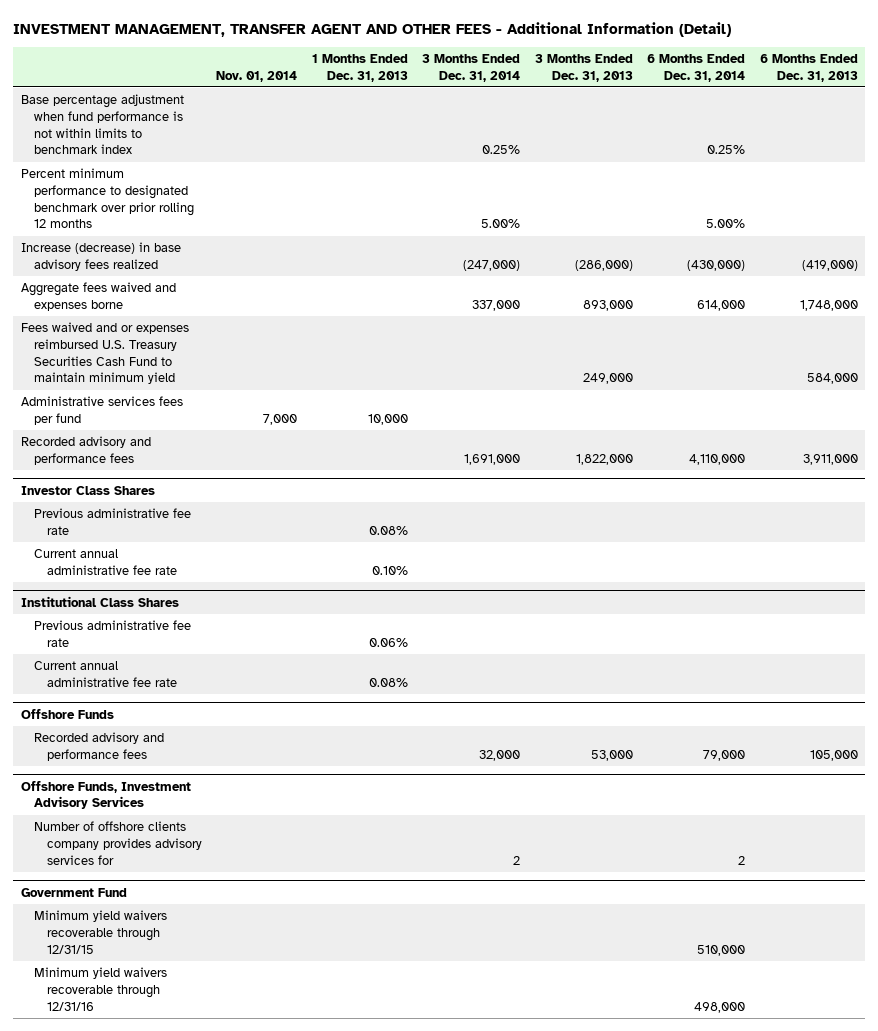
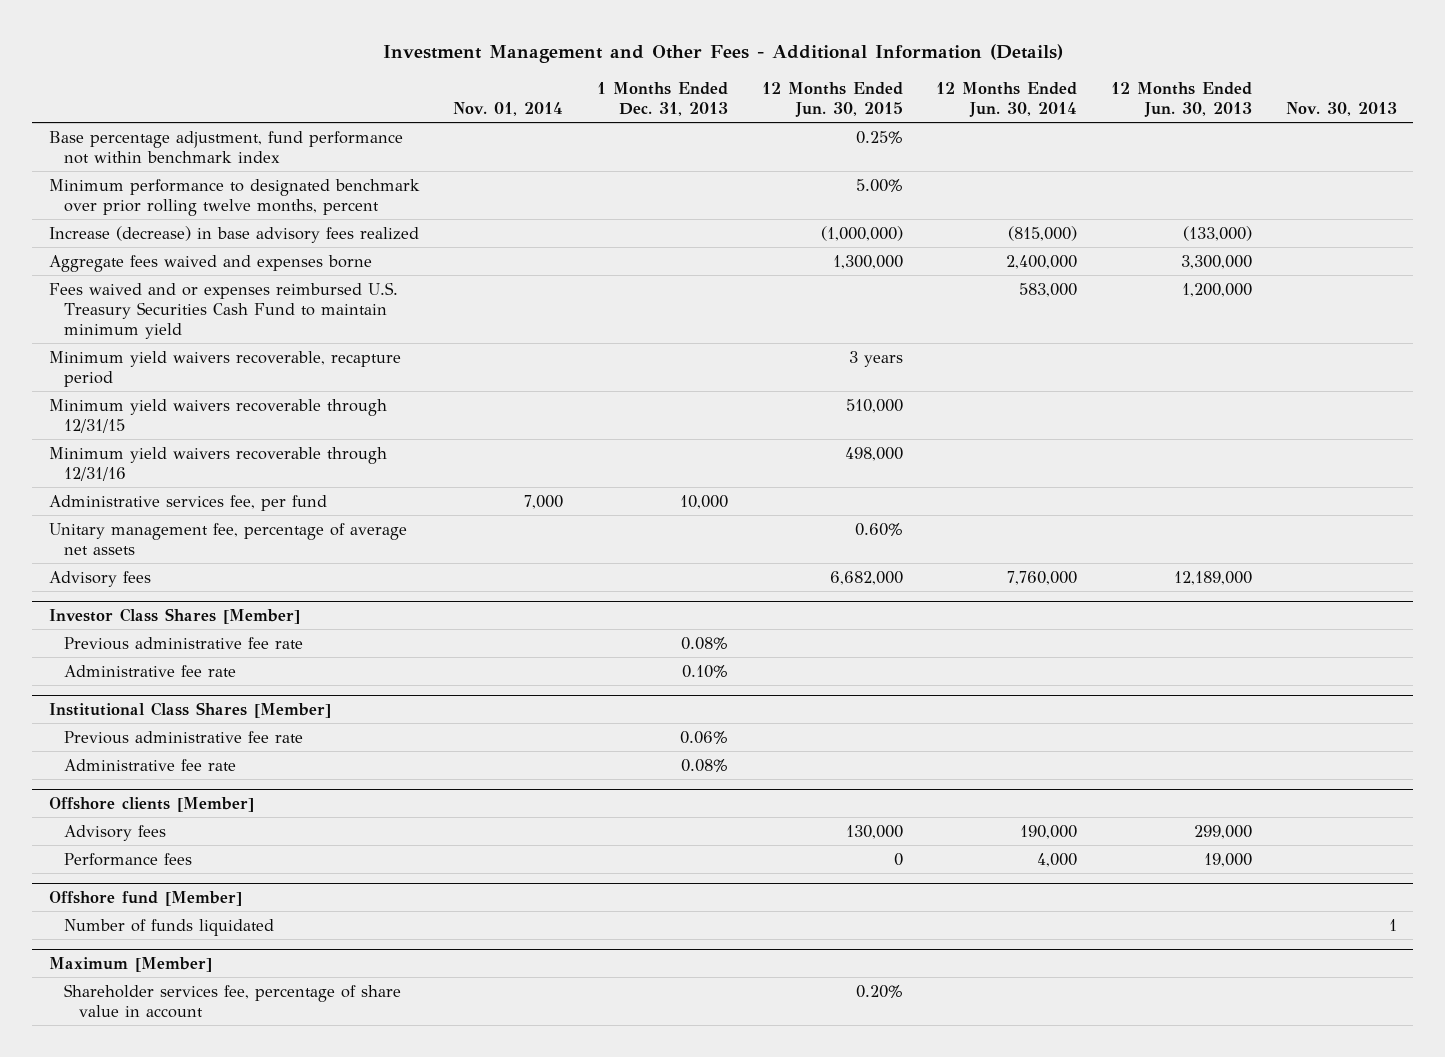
[13,21,732,37] INVESTMENT MANAGEMENT, TRANSFER AGENT AND OTHER FEES - Additional Information (Detail) -> [382,43,1063,63] Investment Management and Other Fees - Additional Information (Details)
[422,53,521,82] 3 Months Ended Dec. 31, 2014 -> none
[534,53,633,82] 3 Months Ended Dec. 31, 2013 -> none
[647,53,746,82] 6 Months Ended Dec. 31, 2014 -> none
[759,53,858,82] 6 Months Ended Dec. 31, 2013 -> none
none -> [761,82,903,118] 12 Months Ended Jun. 30, 2015
none -> [936,82,1078,118] 12 Months Ended Jun. 30, 2014
none -> [1110,82,1252,118] 12 Months Ended Jun. 30, 2013
none -> [1285,102,1397,117] Nov. 30, 2013
[20,94,184,155] Base percentage adjustment when fund performance is not within limits to benchmark index -> [48,130,403,164] Base percentage adjustment, fund performance not within benchmark index
[20,168,194,229] Percent minimum performance to designated benchmark over prior rolling 12 months -> [48,178,420,216] Minimum performance to designated benchmark over prior rolling twelve months, percent
none -> [48,350,401,387] Minimum yield waivers recoverable, recapture period
none -> [48,398,387,433] Minimum yield waivers recoverable through 12/31/15
none -> [48,446,387,481] Minimum yield waivers recoverable through 12/31/16
[20,396,183,425] Administrative services fees per fund -> [48,494,327,511] Administrative services fee, per fund
none -> [48,522,407,555] Unitary management fee, percentage of average net assets
[20,436,151,465] Recorded advisory and performance fees -> [48,570,151,587] Advisory fees
[20,485,155,495] Investor Class Shares -> [48,607,300,624] Investor Class Shares [Member]
[33,549,177,575] Current annual administrative fee rate -> [63,664,236,677] Administrative fee rate
[20,595,179,607] Institutional Class Shares -> [48,701,331,718] Institutional Class Shares [Member]
[33,732,164,761] Recorded advisory and performance fees -> none
[20,780,191,810] Offshore Funds, Investment Advisory Services -> none
[33,821,202,865] Number of offshore clients company provides advisory services for -> none
[20,887,127,897] Government Fund -> none
[33,910,167,954] Minimum yield waivers recoverable through 12/31/15 -> none
[33,967,167,1011] Minimum yield waivers recoverable through 12/31/16 -> none
[33,661,177,687] Current annual administrative fee rate -> [63,758,236,771] Administrative fee rate
none -> [48,796,254,812] Offshore clients [Member]
none -> [63,824,166,841] Advisory fees
none -> [63,852,192,866] Performance fees
[20,708,114,719] Offshore Funds -> [48,890,242,906] Offshore fund [Member]
none -> [63,918,274,936] Number of funds liquidated
none -> [48,956,212,972] Maximum [Member]
none -> [63,983,401,1018] Shareholder services fee, percentage of share value in account

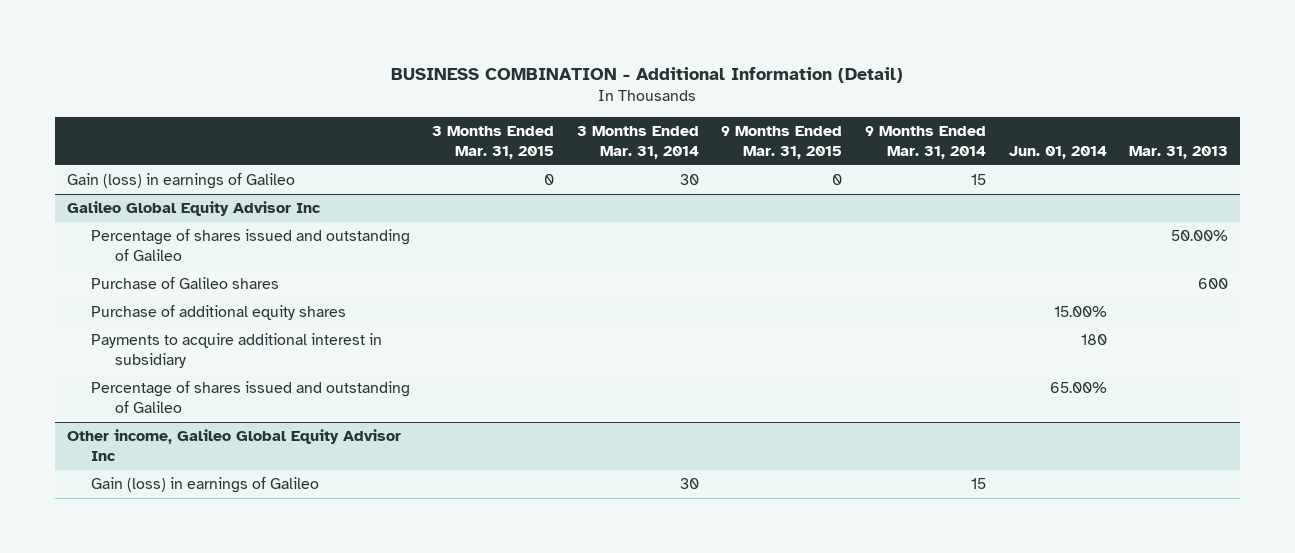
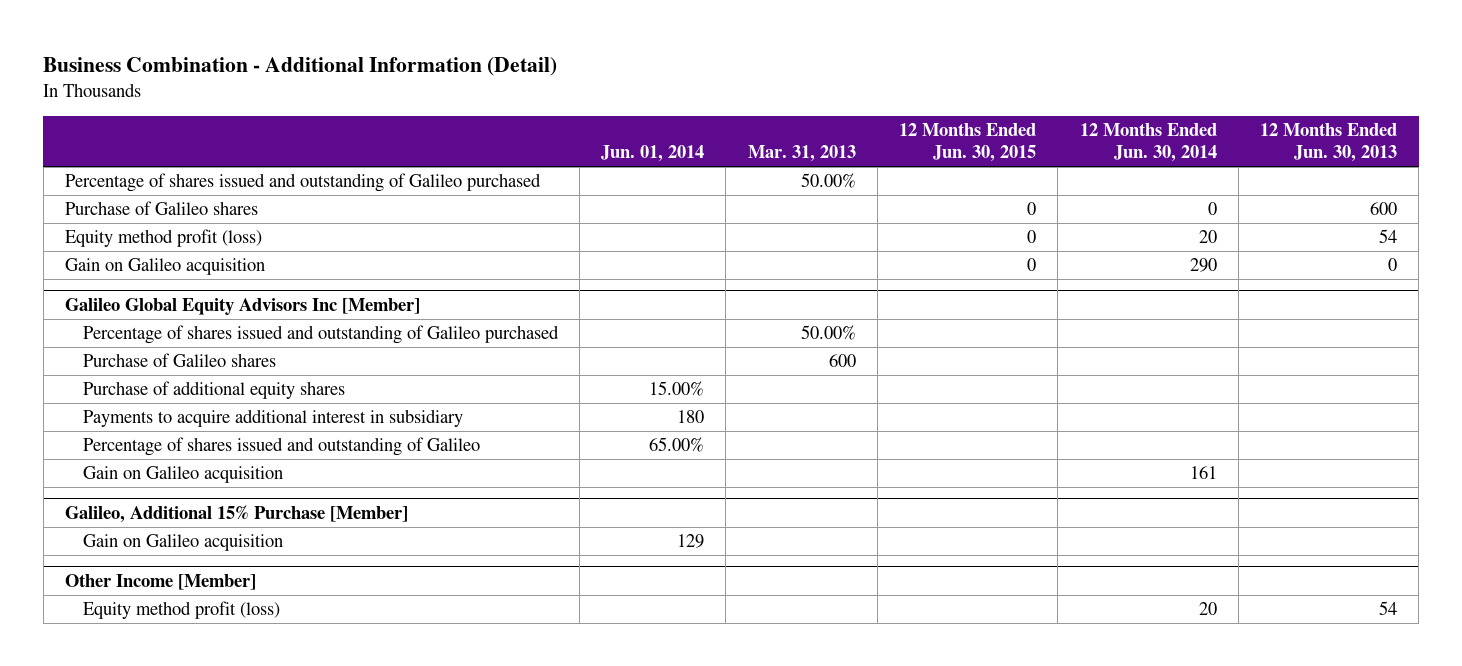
[391,66,904,83] BUSINESS COMBINATION - Additional Information (Detail) -> [43,57,558,77] Business Combination - Additional Information (Detail)
[432,126,555,159] 3 Months Ended Mar. 31, 2015 -> none
[576,126,699,159] 3 Months Ended Mar. 31, 2014 -> none
[721,126,843,159] 9 Months Ended Mar. 31, 2015 -> none
[865,126,987,159] 9 Months Ended Mar. 31, 2014 -> none
none -> [899,123,1037,163] 12 Months Ended Jun. 30, 2015
none -> [1079,123,1217,163] 12 Months Ended Jun. 30, 2014
none -> [1260,123,1398,163] 12 Months Ended Jun. 30, 2013
none -> [64,173,541,193] Percentage of shares issued and outstanding of Galileo purchased
none -> [64,201,258,216] Purchase of Galileo shares
[66,173,295,190] Gain (loss) in earnings of Galileo -> [64,229,262,248] Equity method profit (loss)
none -> [64,258,265,276] Gain on Galileo acquisition
[66,201,321,217] Galileo Global Equity Advisor Inc -> [64,297,420,315] Galileo Global Equity Advisors Inc [Member]
[90,229,410,261] Percentage of shares issued and outstanding of Galileo -> [82,325,559,345] Percentage of shares issued and outstanding of Galileo purchased
none -> [82,466,283,484] Gain on Galileo acquisition
none -> [64,504,408,523] Galileo, Additional 15% Purchase [Member]
none -> [82,534,283,552] Gain on Galileo acquisition
[66,429,401,461] Other income, Galileo Global Equity Advisor Inc -> [64,573,256,590] Other Income [Member]
[90,477,319,494] Gain (loss) in earnings of Galileo -> [82,601,280,620] Equity method profit (loss)

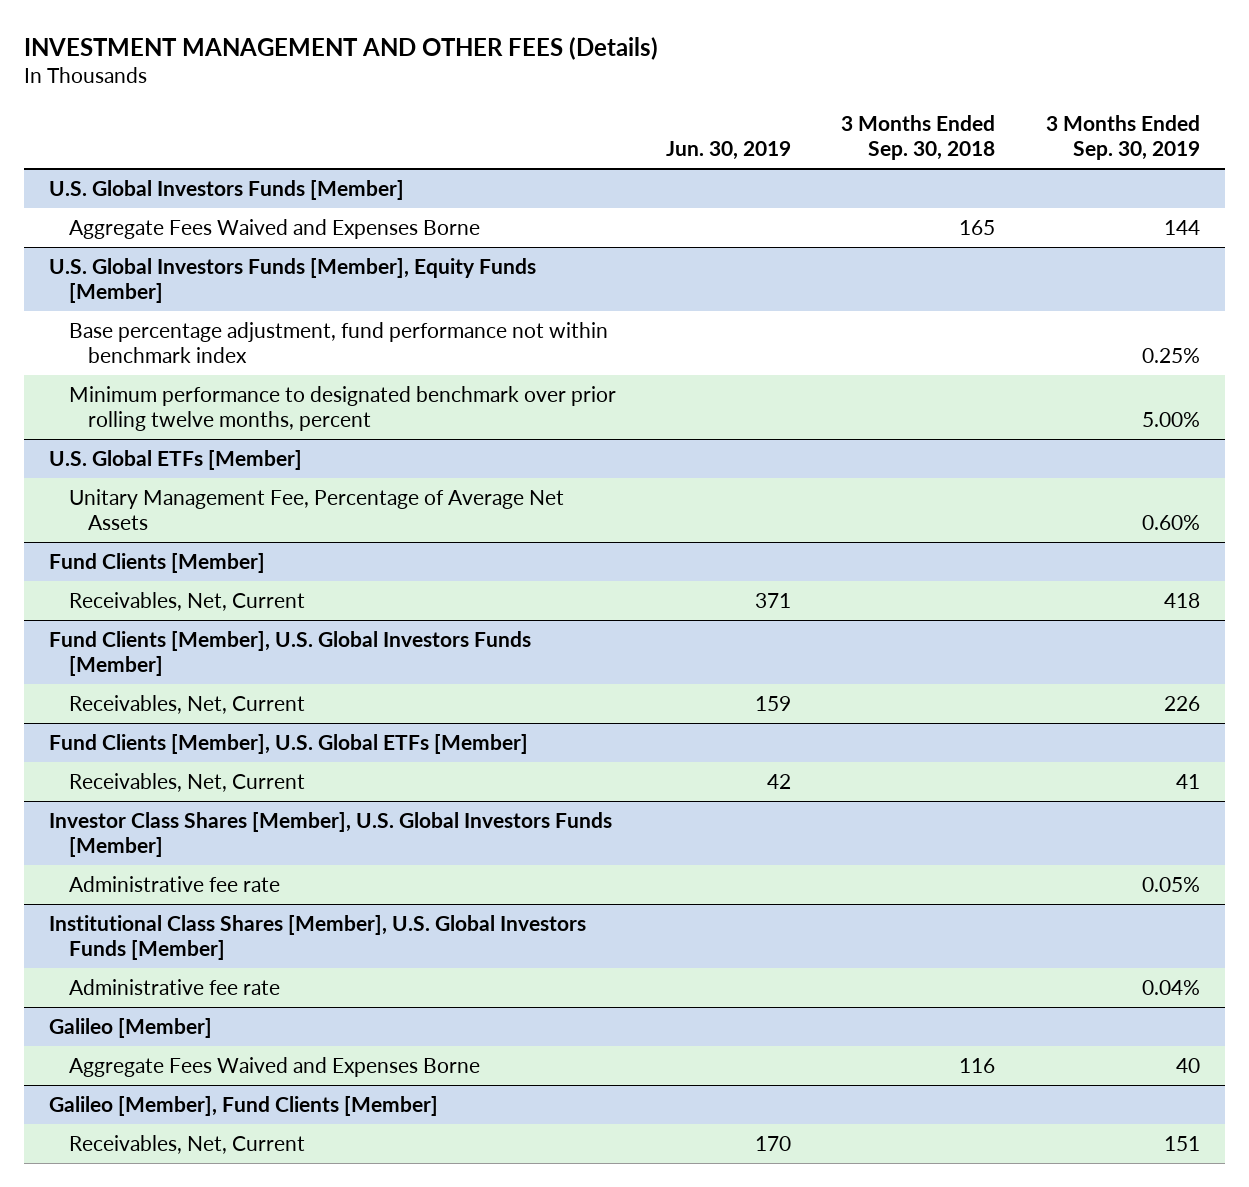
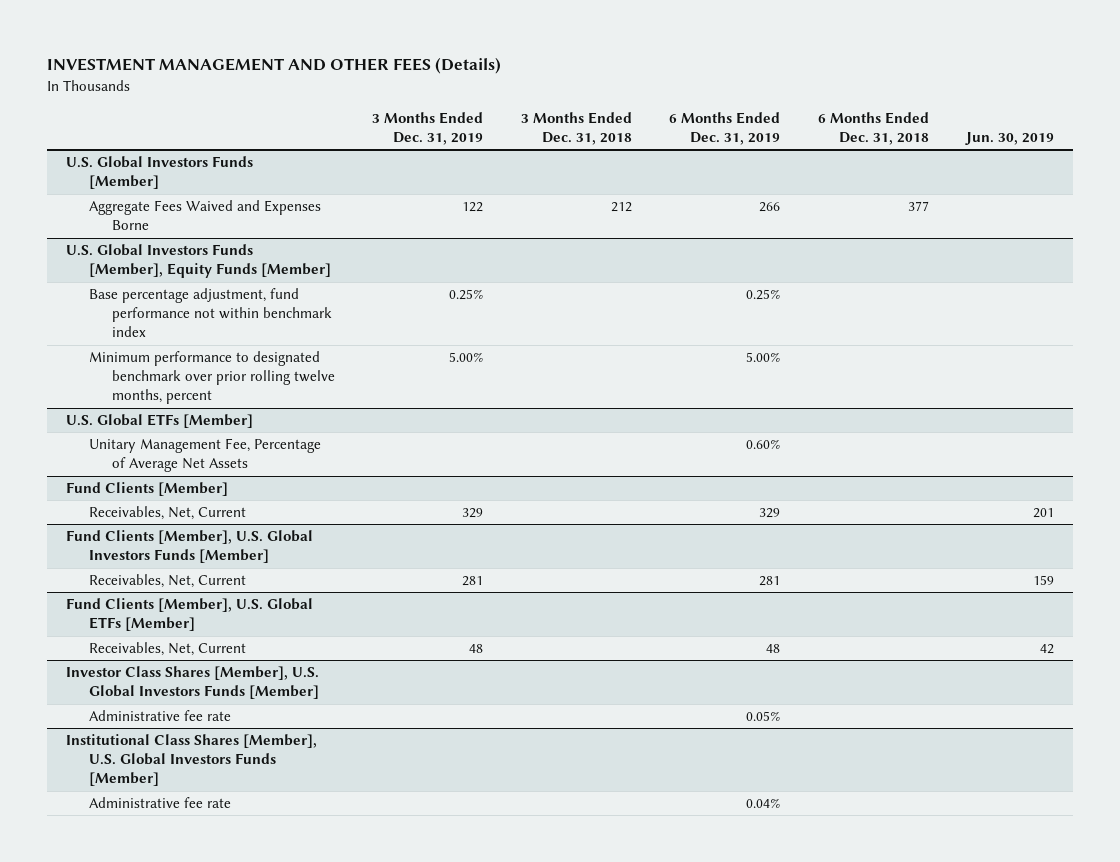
[841,114,996,161] 3 Months Ended Sep. 30, 2018 -> none
[1045,114,1200,161] 3 Months Ended Sep. 30, 2019 -> none
none -> [372,111,484,145] 3 Months Ended Dec. 31, 2019
none -> [520,111,632,145] 3 Months Ended Dec. 31, 2018
none -> [669,111,781,145] 6 Months Ended Dec. 31, 2019
none -> [817,111,929,145] 6 Months Ended Dec. 31, 2018
[755,592,792,608] 371 -> [1033,508,1055,519] 201
[49,1017,213,1038] Galileo [Member] -> none
[68,1056,480,1077] Aggregate Fees Waived and Expenses Borne -> none
[49,1095,439,1116] Galileo [Member], Fund Clients [Member] -> none
[68,1134,305,1154] Receivables, Net, Current -> none

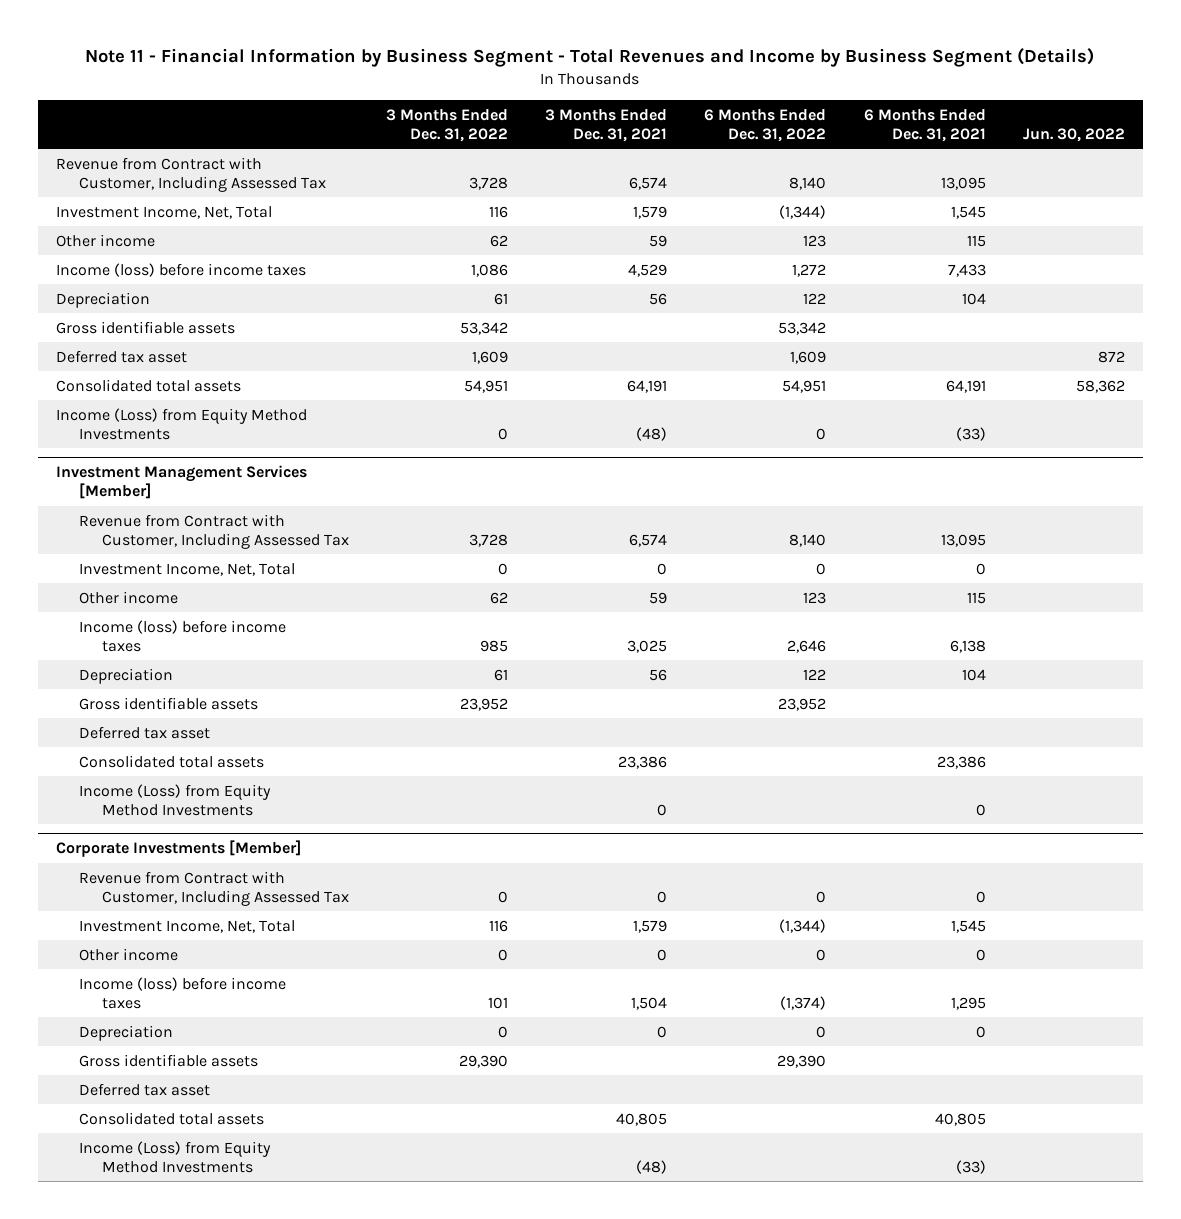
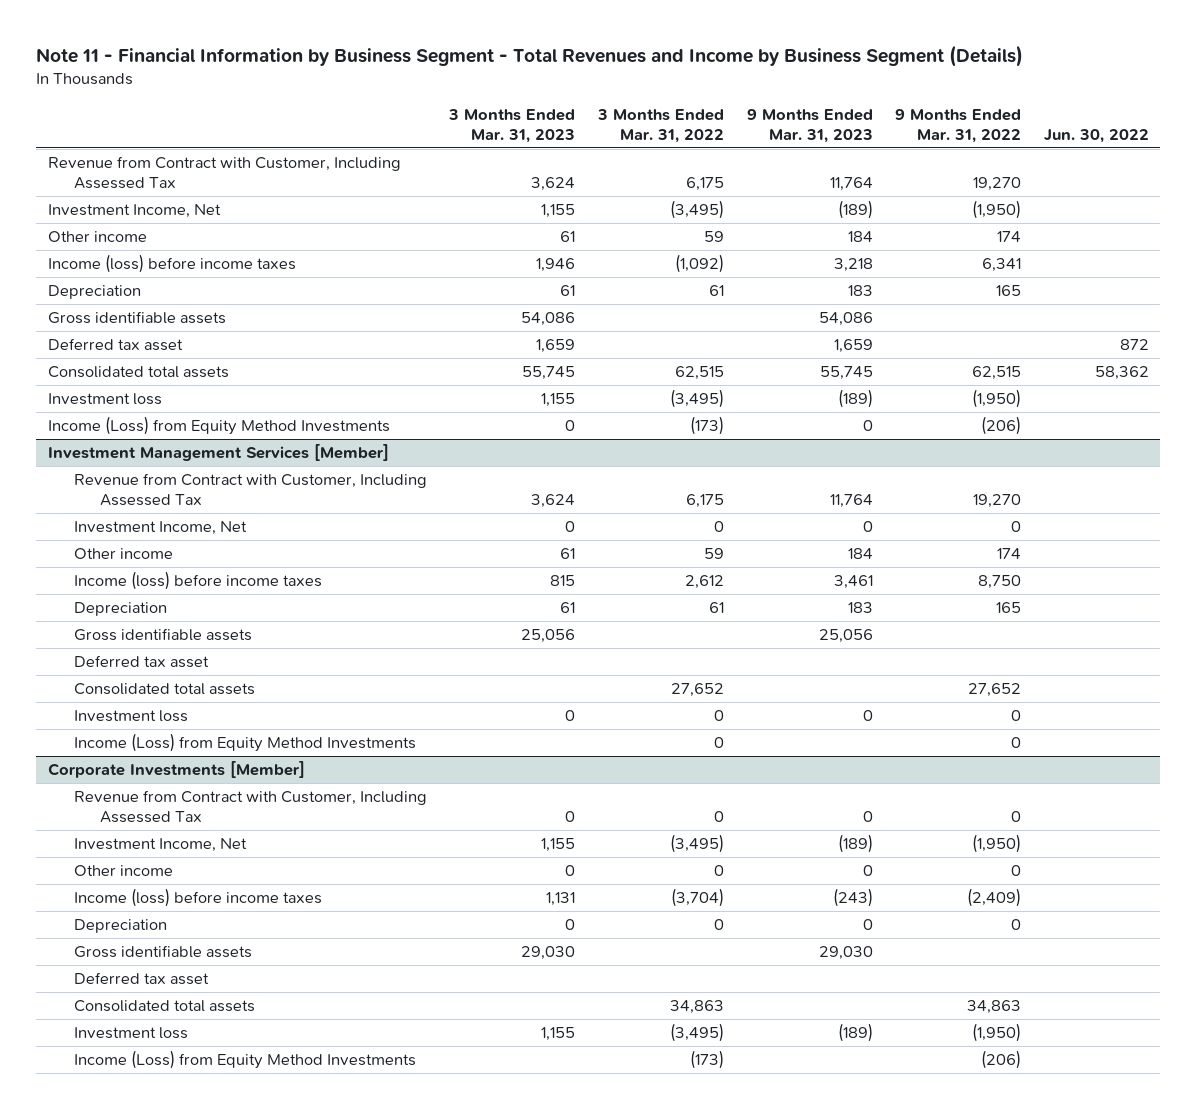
[386,108,509,142] 3 Months Ended Dec. 31, 2022 -> none
[545,108,668,142] 3 Months Ended Dec. 31, 2021 -> none
[704,108,827,142] 6 Months Ended Dec. 31, 2022 -> none
[863,108,986,142] 6 Months Ended Dec. 31, 2021 -> none
none -> [448,108,576,143] 3 Months Ended Mar. 31, 2023
none -> [597,108,725,143] 3 Months Ended Mar. 31, 2022
none -> [746,108,873,143] 9 Months Ended Mar. 31, 2023
none -> [895,108,1022,143] 9 Months Ended Mar. 31, 2022
[56,205,273,219] Investment Income, Net, Total -> [47,204,221,219] Investment Income, Net
none -> [47,393,162,406] Investment loss
[79,562,296,576] Investment Income, Net, Total -> [73,521,247,536] Investment Income, Net
none -> [73,710,188,723] Investment loss
[79,919,296,933] Investment Income, Net, Total -> [73,838,247,853] Investment Income, Net
none -> [73,1027,188,1040] Investment loss

